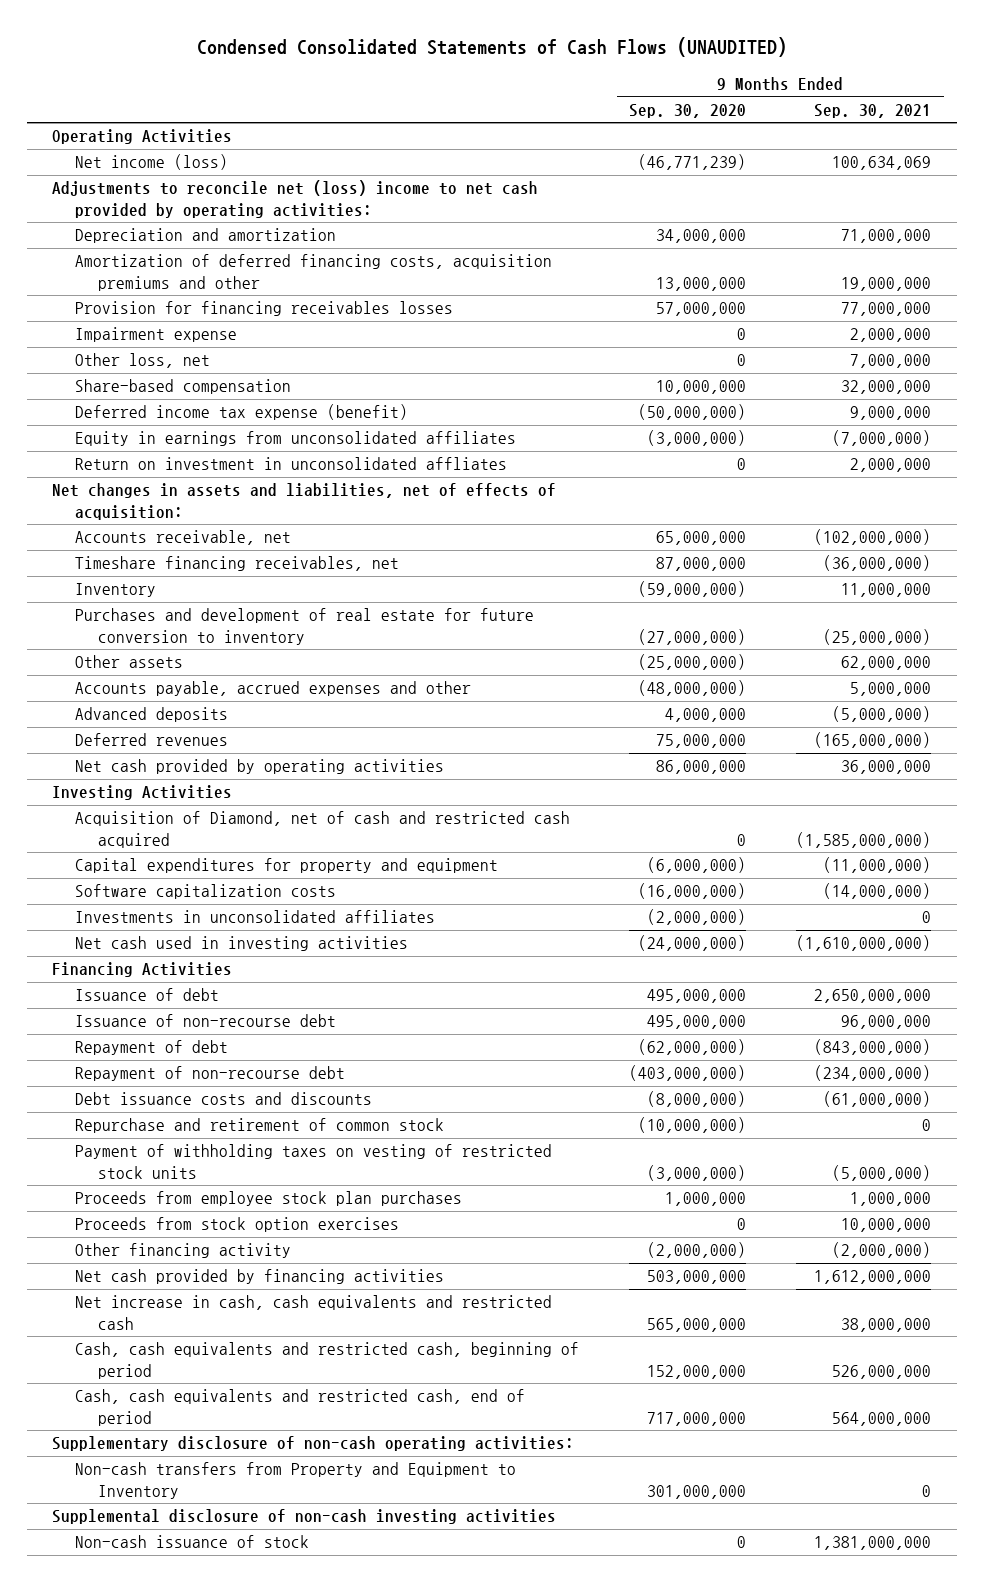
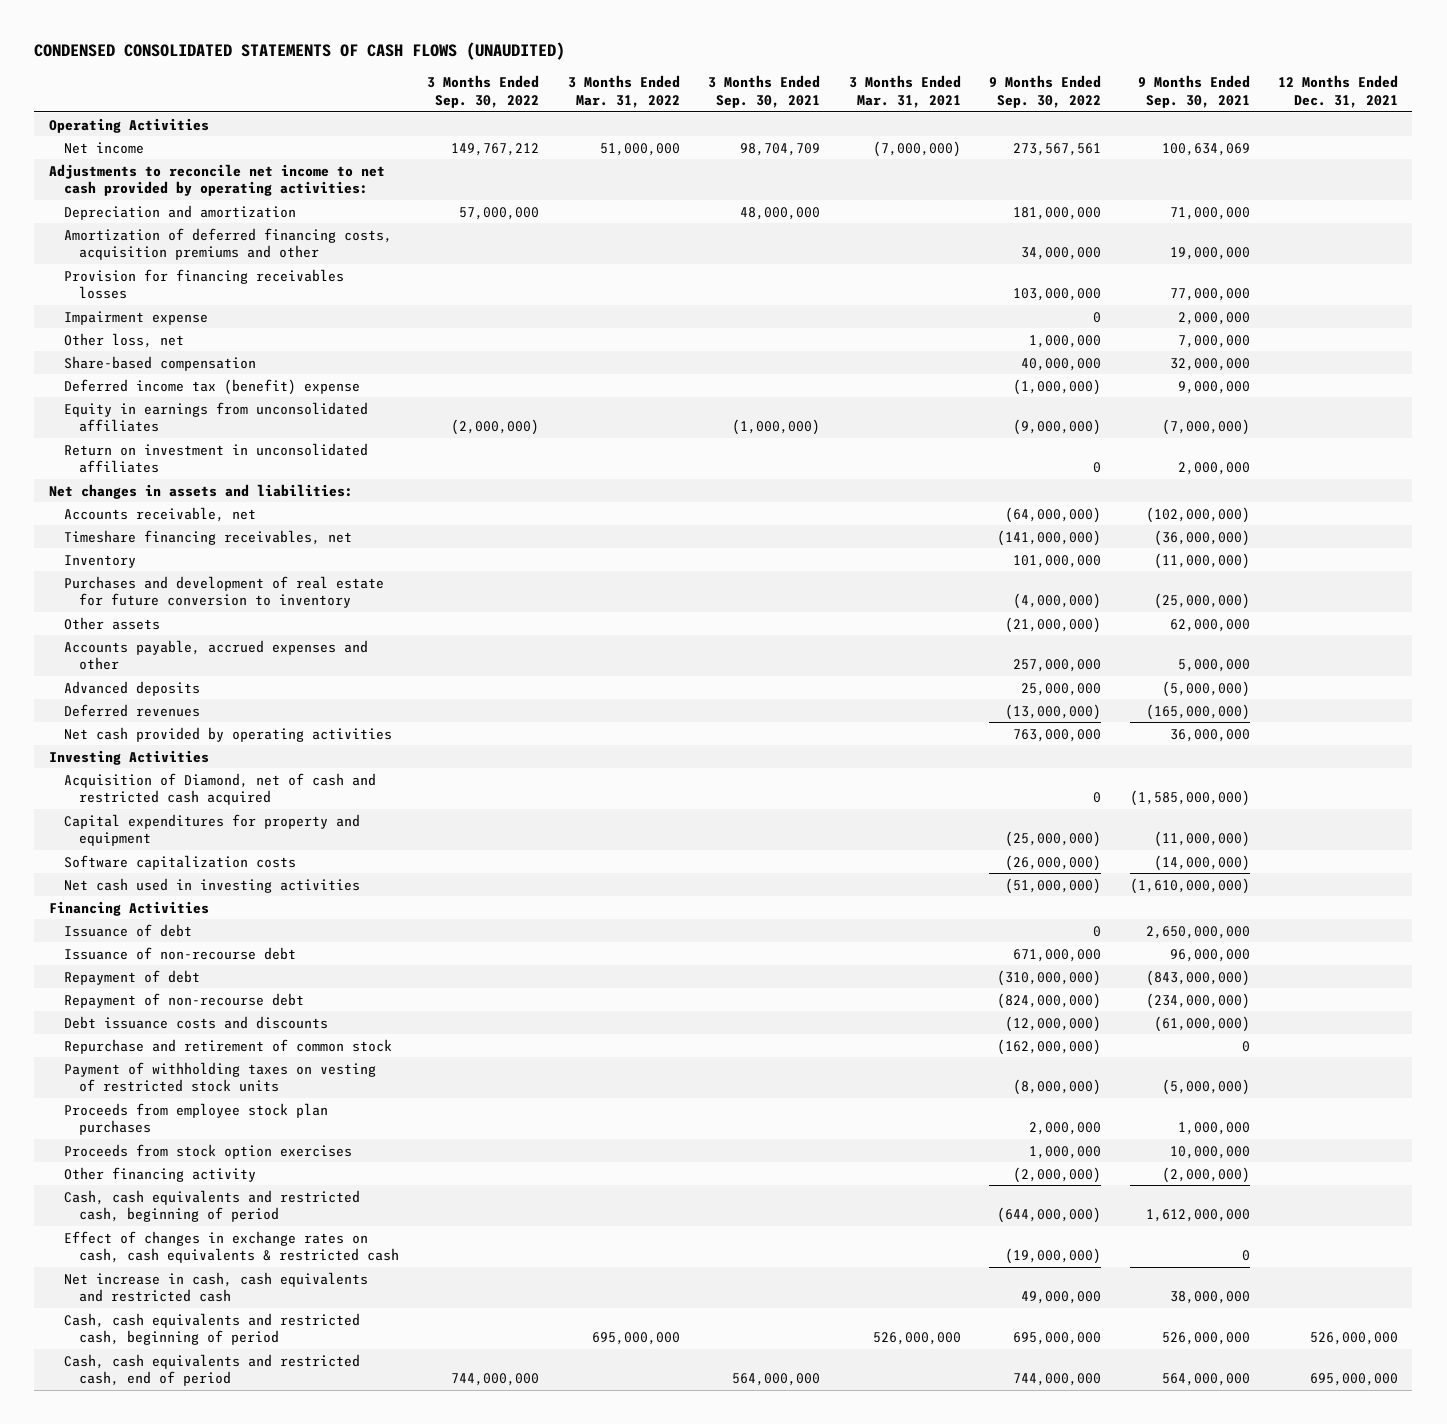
[196,37,787,58] Condensed Consolidated Statements of Cash Flows (UNAUDITED) -> [34,42,566,61] CONDENSED CONSOLIDATED STATEMENTS OF CASH FLOWS (UNAUDITED)
[629,103,747,118] Sep. 30, 2020 -> none
none -> [427,75,540,109] 3 Months Ended Sep. 30, 2022
none -> [567,75,680,109] 3 Months Ended Mar. 31, 2022
none -> [708,75,821,109] 3 Months Ended Sep. 30, 2021
none -> [848,75,961,109] 3 Months Ended Mar. 31, 2021
none -> [989,75,1102,109] 9 Months Ended Sep. 30, 2022
none -> [1278,75,1399,109] 12 Months Ended Dec. 31, 2021
[75,154,229,171] Net income (loss) -> [63,141,144,154] Net income
[51,180,538,218] Adjustments to reconcile net (loss) income to net cash provided by operating activities: -> [48,163,385,197] Adjustments to reconcile net income to net cash provided by operating activities:
[75,404,409,421] Deferred income tax expense (benefit) -> [63,378,360,395] Deferred income tax (benefit) expense
[75,457,508,471] Return on investment in unconsolidated affliates -> [63,442,368,474] Return on investment in unconsolidated affiliates
[51,483,556,520] Net changes in assets and liabilities, net of effects of acquisition: -> [48,483,353,499] Net changes in assets and liabilities:
[841,583,932,598] 11,000,000 -> [1153,552,1250,569] (11,000,000)
[75,910,436,924] Investments in unconsolidated affiliates -> none
[75,1269,445,1285] Net cash provided by financing activities -> [63,1189,360,1223] Cash, cash equivalents and restricted cash, beginning of period
none -> [63,1230,399,1264] Effect of changes in exchange rates on cash, cash equivalents & restricted cash
[51,1436,574,1452] Supplementary disclosure of non-cash operating activities: -> none
[75,1462,517,1499] Non-cash transfers from Property and Equipment to Inventory -> none
[51,1509,556,1525] Supplemental disclosure of non-cash investing activities -> none
[75,1535,310,1549] Non-cash issuance of stock -> none

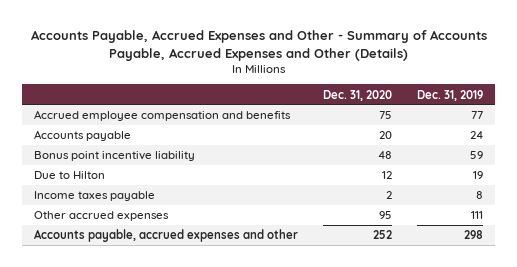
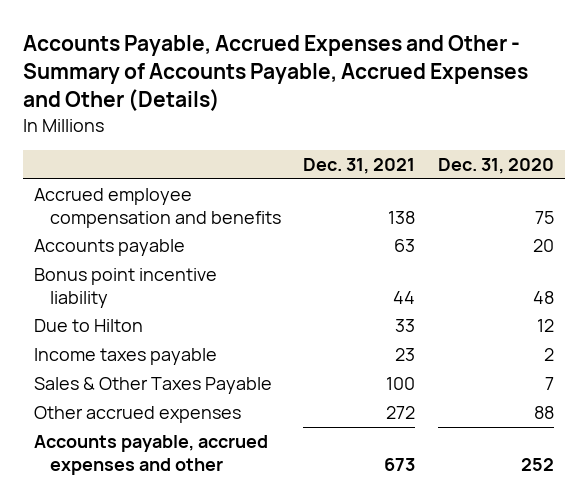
[416,89,483,101] Dec. 31, 2019 -> none
none -> [303,158,416,175] Dec. 31, 2021
none -> [34,376,273,394] Sales & Other Taxes Payable
[379,211,393,220] 95 -> [533,405,554,419] 88

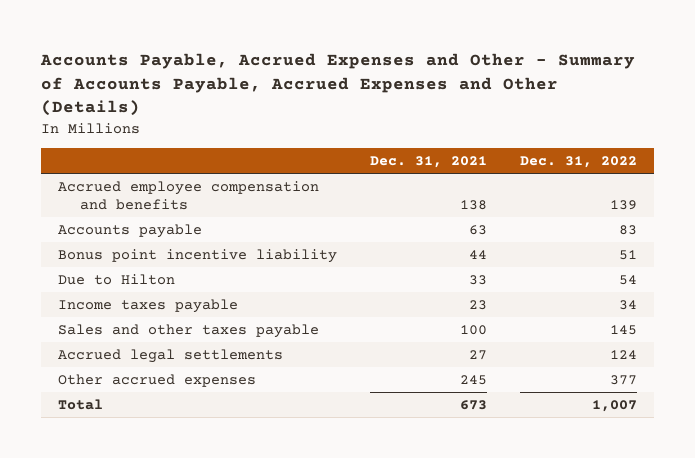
[437,158,554,175] Dec. 31, 2020 -> none
none -> [520,156,638,169] Dec. 31, 2022
[34,376,273,394] Sales & Other Taxes Payable -> [57,324,319,339] Sales and other taxes payable
none -> [57,349,283,364] Accrued legal settlements
[386,405,416,419] 272 -> [460,375,488,386] 245
[34,434,269,475] Accounts payable, accrued expenses and other -> [57,399,103,411] Total

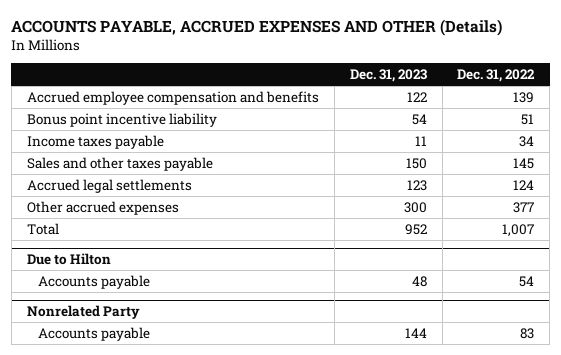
[40,52,636,117] Accounts Payable, Accrued Expenses and Other - Summary of Accounts Payable, Accrued Expenses and Other (Details) -> [11,18,503,36] ACCOUNTS PAYABLE, ACCRUED EXPENSES AND OTHER (Details)
[370,156,488,169] Dec. 31, 2021 -> none
none -> [349,69,427,83] Dec. 31, 2023
[57,224,202,239] Accounts payable -> none
[57,274,175,286] Due to Hilton -> none
none -> [26,252,111,265] Due to Hilton
none -> [37,274,150,289] Accounts payable
none -> [26,304,140,319] Nonrelated Party
none -> [37,326,150,341] Accounts payable

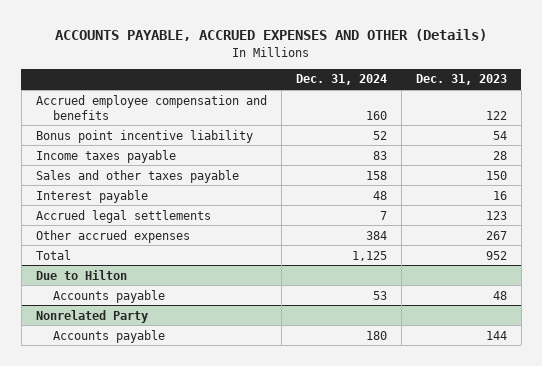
[457,69,536,83] Dec. 31, 2022 -> none
none -> [295,74,387,86] Dec. 31, 2024
[414,135,427,146] 11 -> [492,150,507,160] 28
none -> [35,189,148,203] Interest payable
[403,201,427,213] 300 -> [485,230,507,240] 267

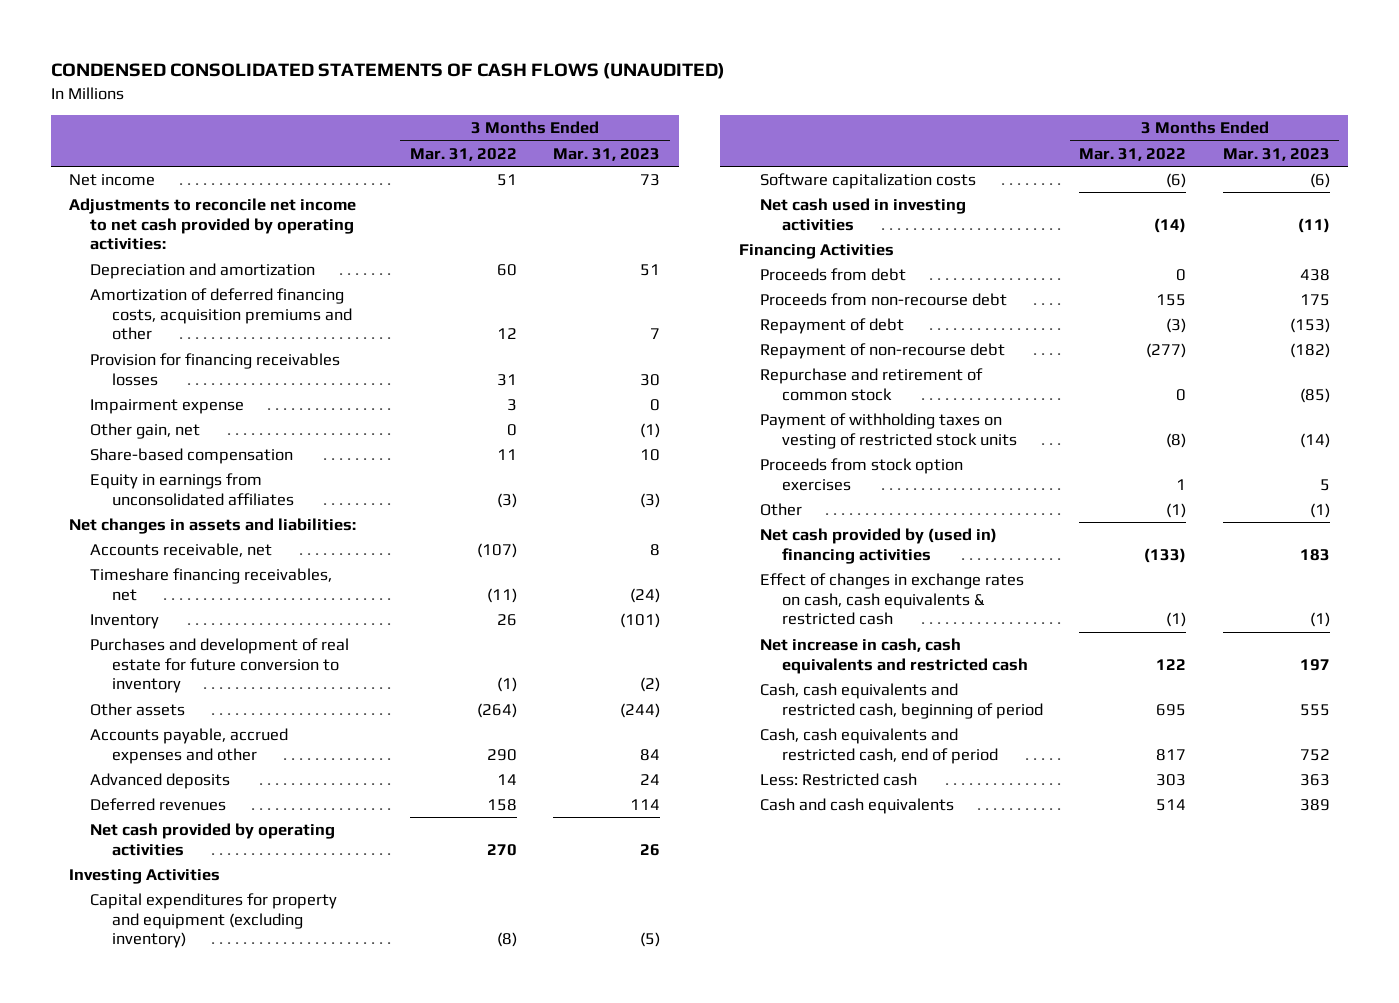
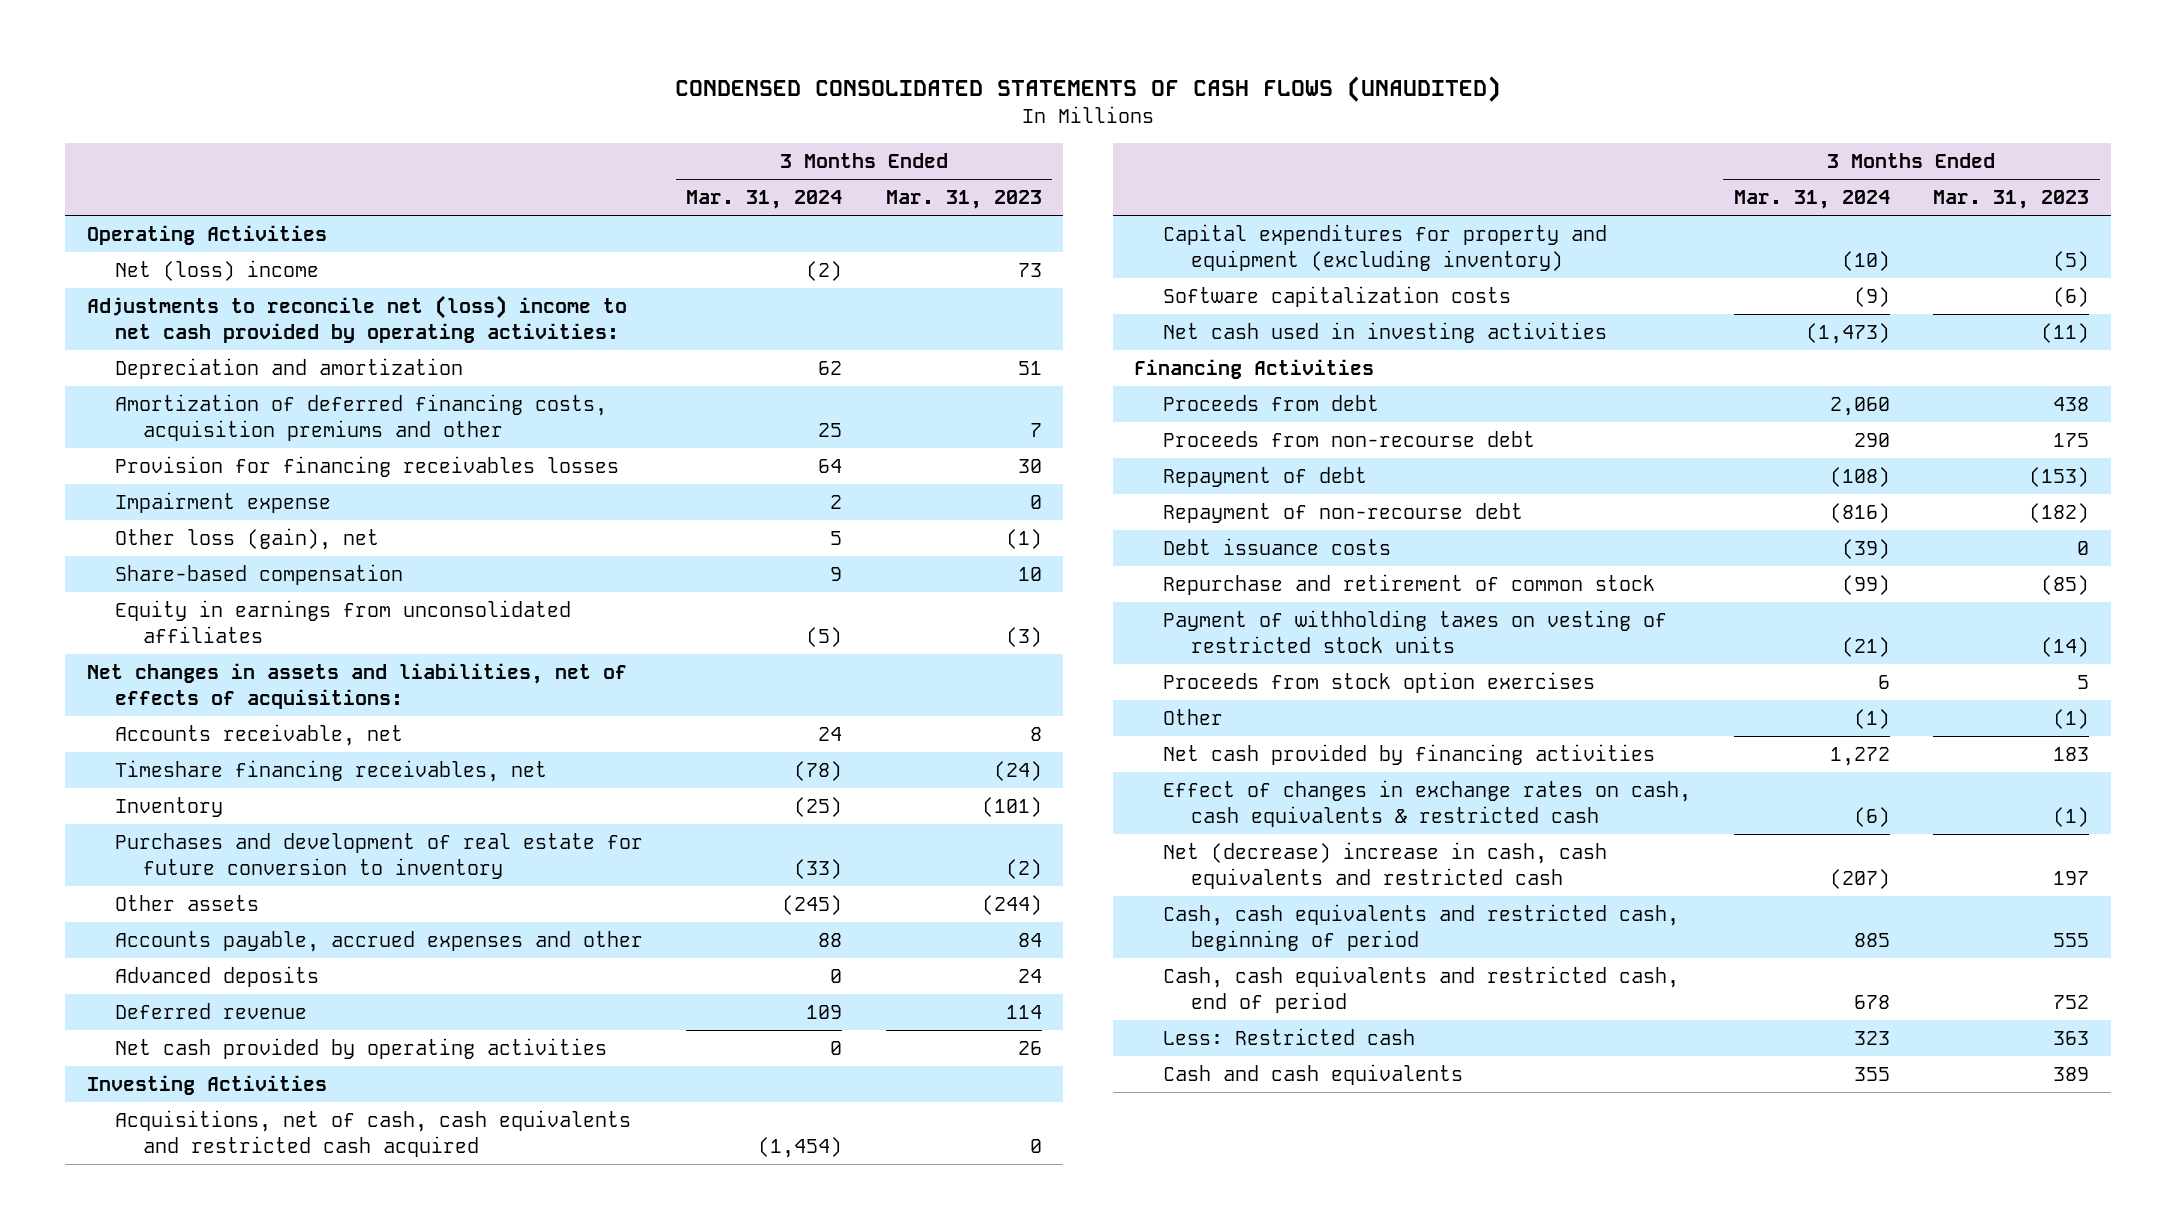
[409,147,517,161] Mar. 31, 2022 -> none
none -> [686,190,843,210] Mar. 31, 2024
none -> [87,225,328,246] Operating Activities
[68,174,155,187] Net income -> [115,260,320,282] Net (loss) income
[68,198,356,251] Adjustments to reconcile net income to net cash provided by operating activities: -> [87,295,628,343] Adjustments to reconcile net (loss) income to net cash provided by operating activities:
[90,423,201,440] Other gain, net -> [115,528,380,551] Other loss (gain), net
[68,518,356,535] Net changes in assets and liabilities: -> [87,663,628,709] Net changes in assets and liabilities, net of effects of acquisitions:
[90,798,227,812] Deferred revenues -> [115,1003,308,1020] Deferred revenue
none -> [115,1110,632,1157] Acquisitions, net of cash, cash equivalents and restricted cash acquired
none -> [1162,538,1391,556] Debt issuance costs
[760,528,998,564] Net cash provided by (used in) financing activities -> [1162,744,1655,766] Net cash provided by financing activities
[760,638,1028,674] Net increase in cash, cash equivalents and restricted cash -> [1162,842,1607,889] Net (decrease) increase in cash, cash equivalents and restricted cash

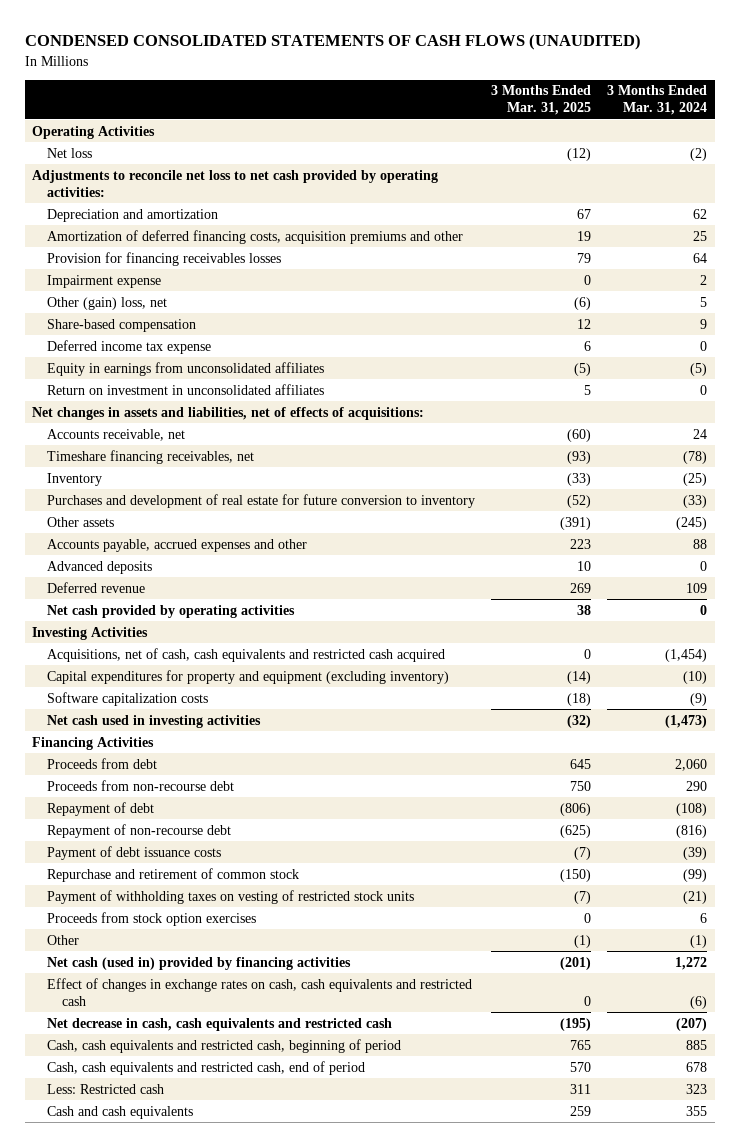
[885,190,1042,210] Mar. 31, 2023 -> none
none -> [490,85,591,116] 3 Months Ended Mar. 31, 2025
[115,260,320,282] Net (loss) income -> [47,147,93,158] Net loss
[87,295,628,343] Adjustments to reconcile net (loss) income to net cash provided by operating activities: -> [32,169,439,197] Adjustments to reconcile net loss to net cash provided by operating activities:
[115,528,380,551] Other loss (gain), net -> [47,296,168,310] Other (gain) loss, net
none -> [47,339,212,354] Deferred income tax expense
none -> [47,383,325,395] Return on investment in unconsolidated affiliates
[1162,538,1391,556] Debt issuance costs -> [47,845,222,860] Payment of debt issuance costs
[1162,744,1655,766] Net cash provided by financing activities -> [47,956,352,970] Net cash (used in) provided by financing activities
[1162,780,1691,827] Effect of changes in exchange rates on cash, cash equivalents & restricted cash -> [47,977,473,1006] Effect of changes in exchange rates on cash, cash equivalents and restricted cash
[1162,842,1607,889] Net (decrease) increase in cash, cash equivalents and restricted cash -> [47,1017,393,1031] Net decrease in cash, cash equivalents and restricted cash

